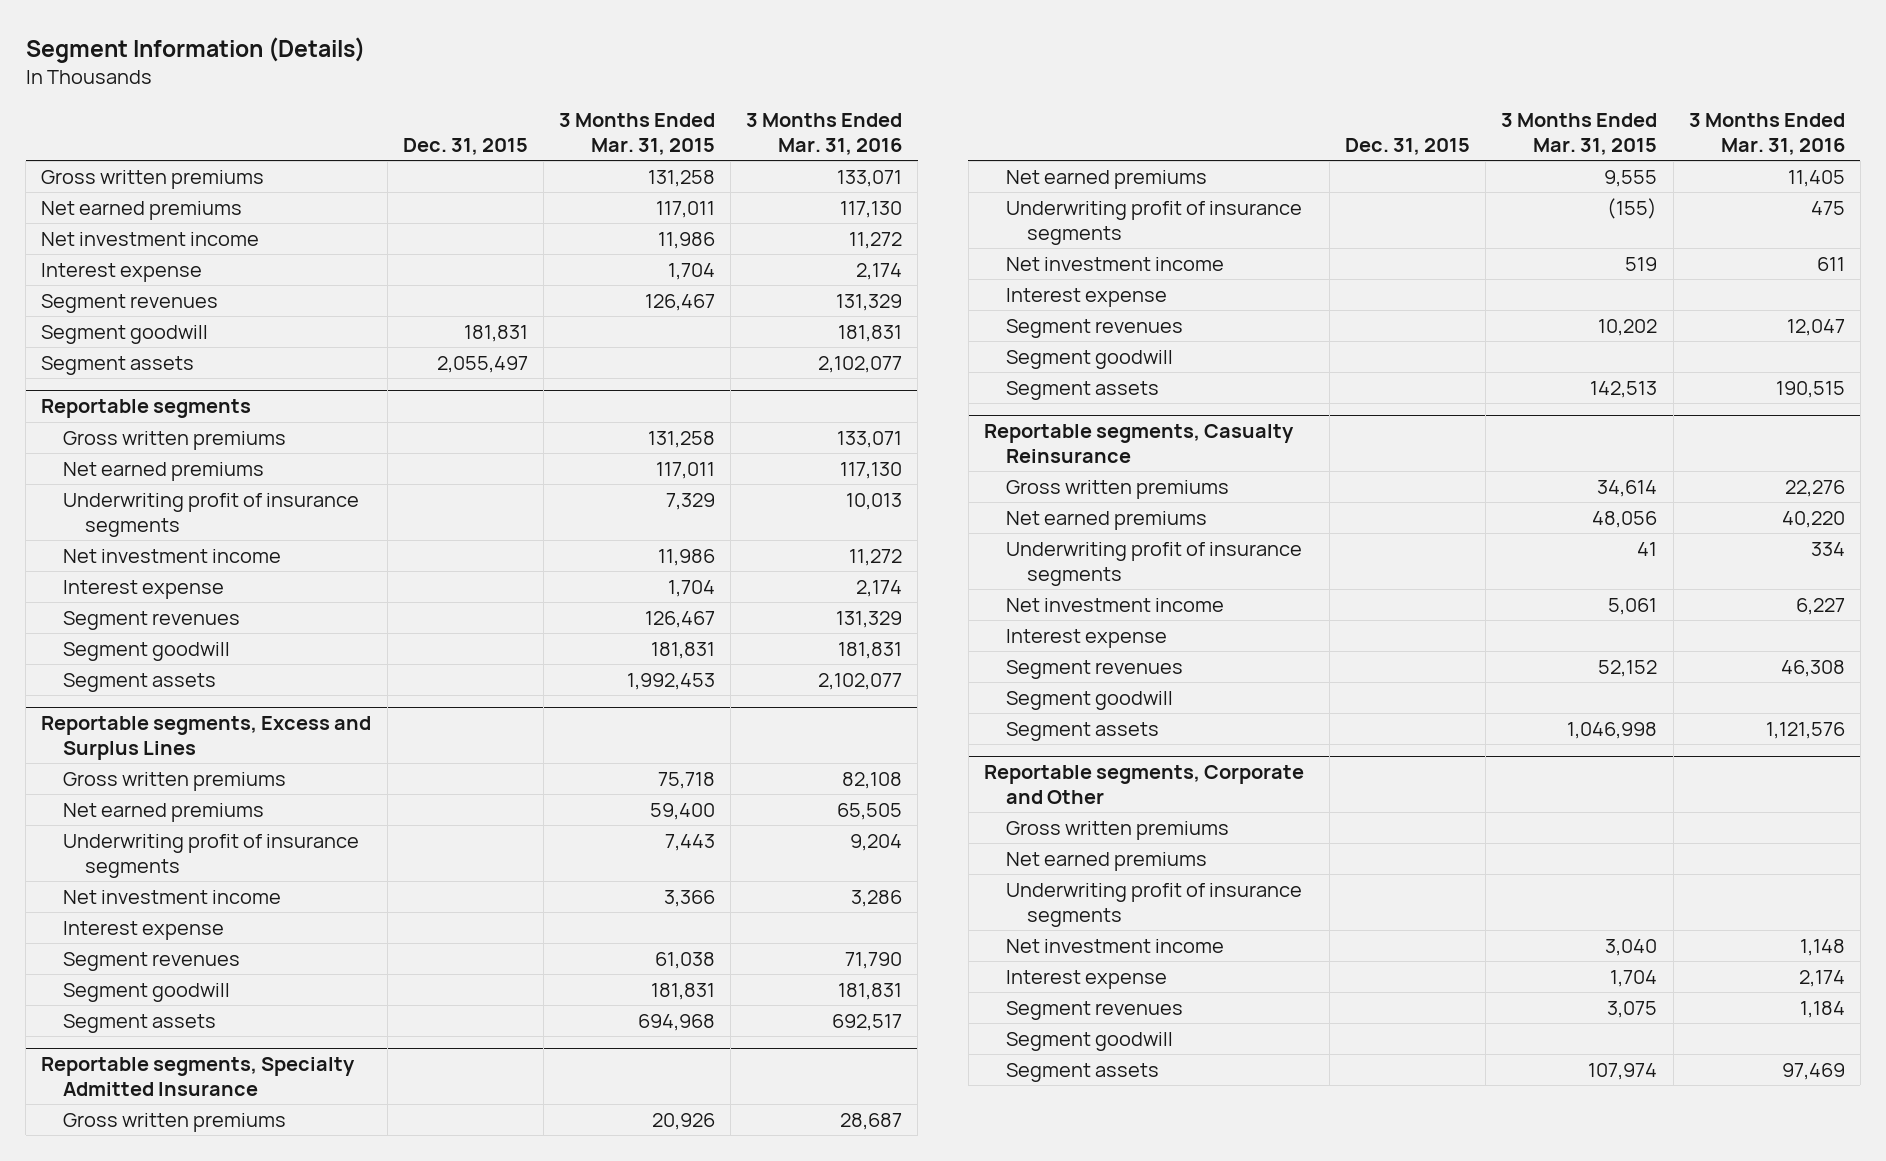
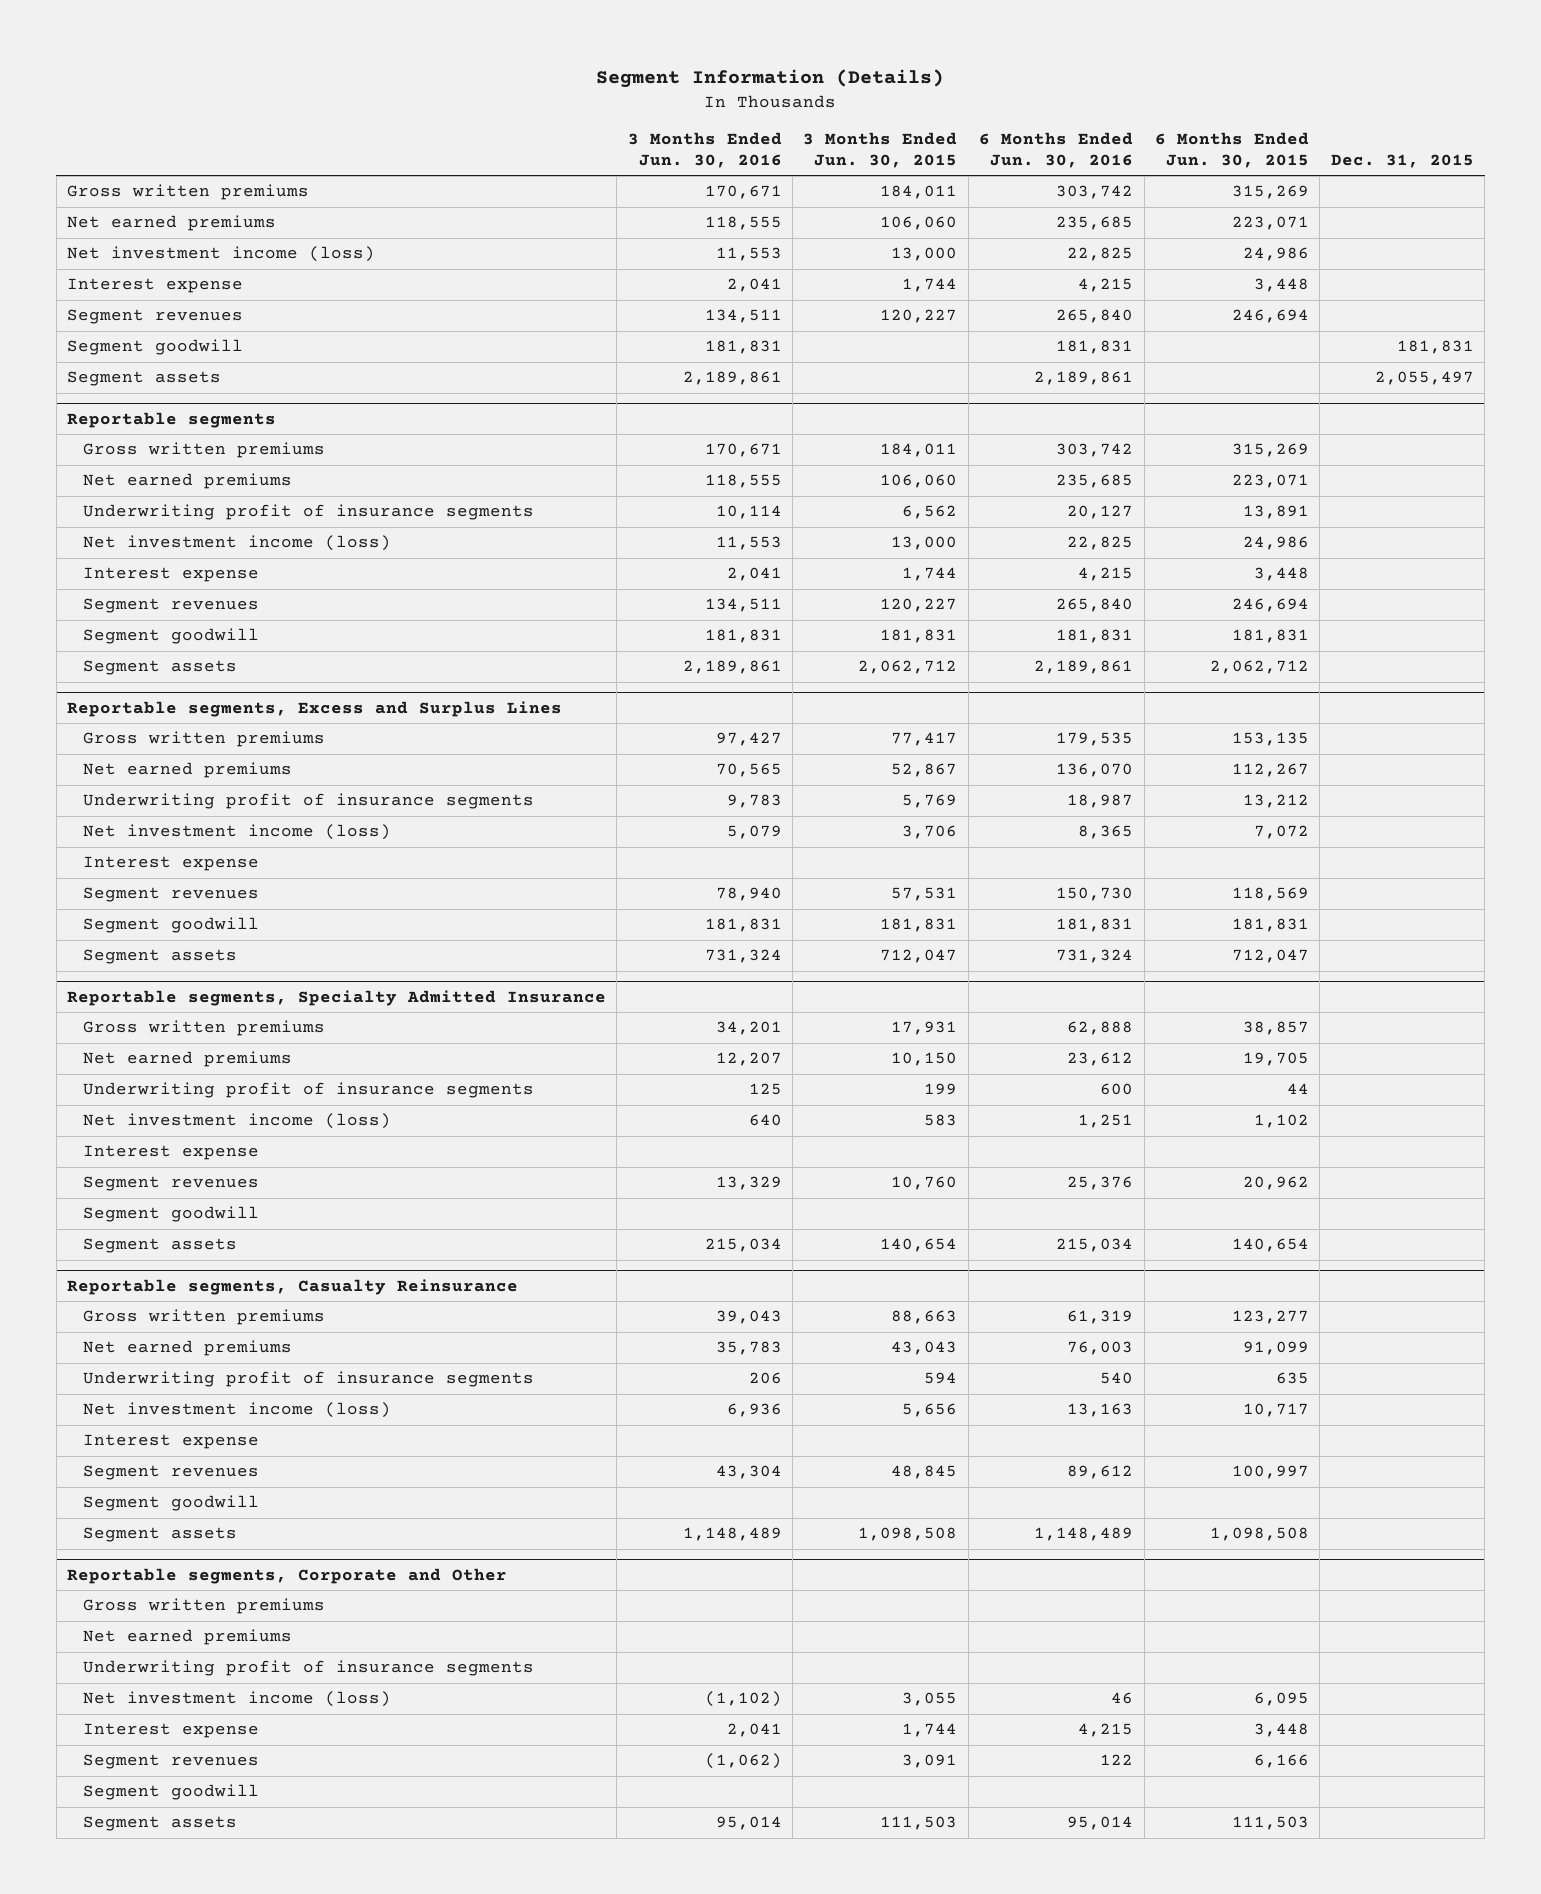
[558,113,715,155] 3 Months Ended Mar. 31, 2015 -> none
[746,113,903,155] 3 Months Ended Mar. 31, 2016 -> none
none -> [627,132,782,168] 3 Months Ended Jun. 30, 2016
none -> [803,132,958,168] 3 Months Ended Jun. 30, 2015
none -> [979,132,1134,168] 6 Months Ended Jun. 30, 2016
none -> [1154,132,1309,168] 6 Months Ended Jun. 30, 2015
[41,231,260,246] Net investment income -> [67,246,376,263] Net investment income (loss)
[63,548,282,563] Net investment income -> [83,535,392,552] Net investment income (loss)
[63,889,282,904] Net investment income -> [83,824,392,841] Net investment income (loss)
[1005,256,1224,271] Net investment income -> [83,1113,392,1130] Net investment income (loss)
[1005,597,1224,612] Net investment income -> [83,1402,392,1419] Net investment income (loss)
[1005,938,1224,953] Net investment income -> [83,1691,392,1708] Net investment income (loss)

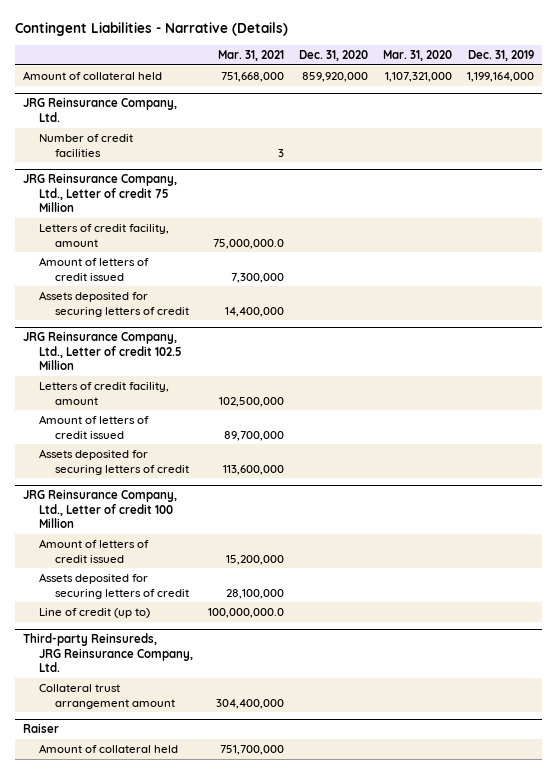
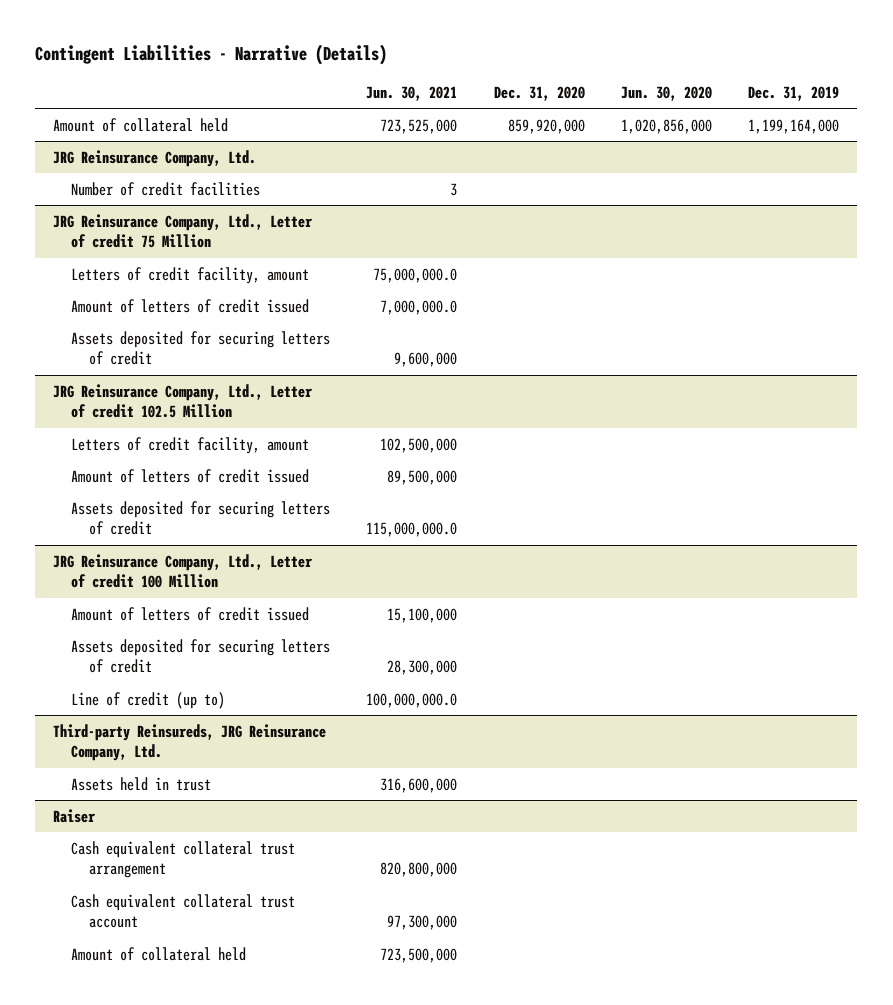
[217,50,284,62] Mar. 31, 2021 -> none
[383,50,453,62] Mar. 31, 2020 -> none
none -> [366,85,458,101] Jun. 30, 2021
none -> [620,85,712,101] Jun. 30, 2020
[38,684,175,709] Collateral trust arrangement amount -> [71,776,212,791] Assets held in trust
none -> [71,840,296,878] Cash equivalent collateral trust arrangement
none -> [71,893,296,928] Cash equivalent collateral trust account

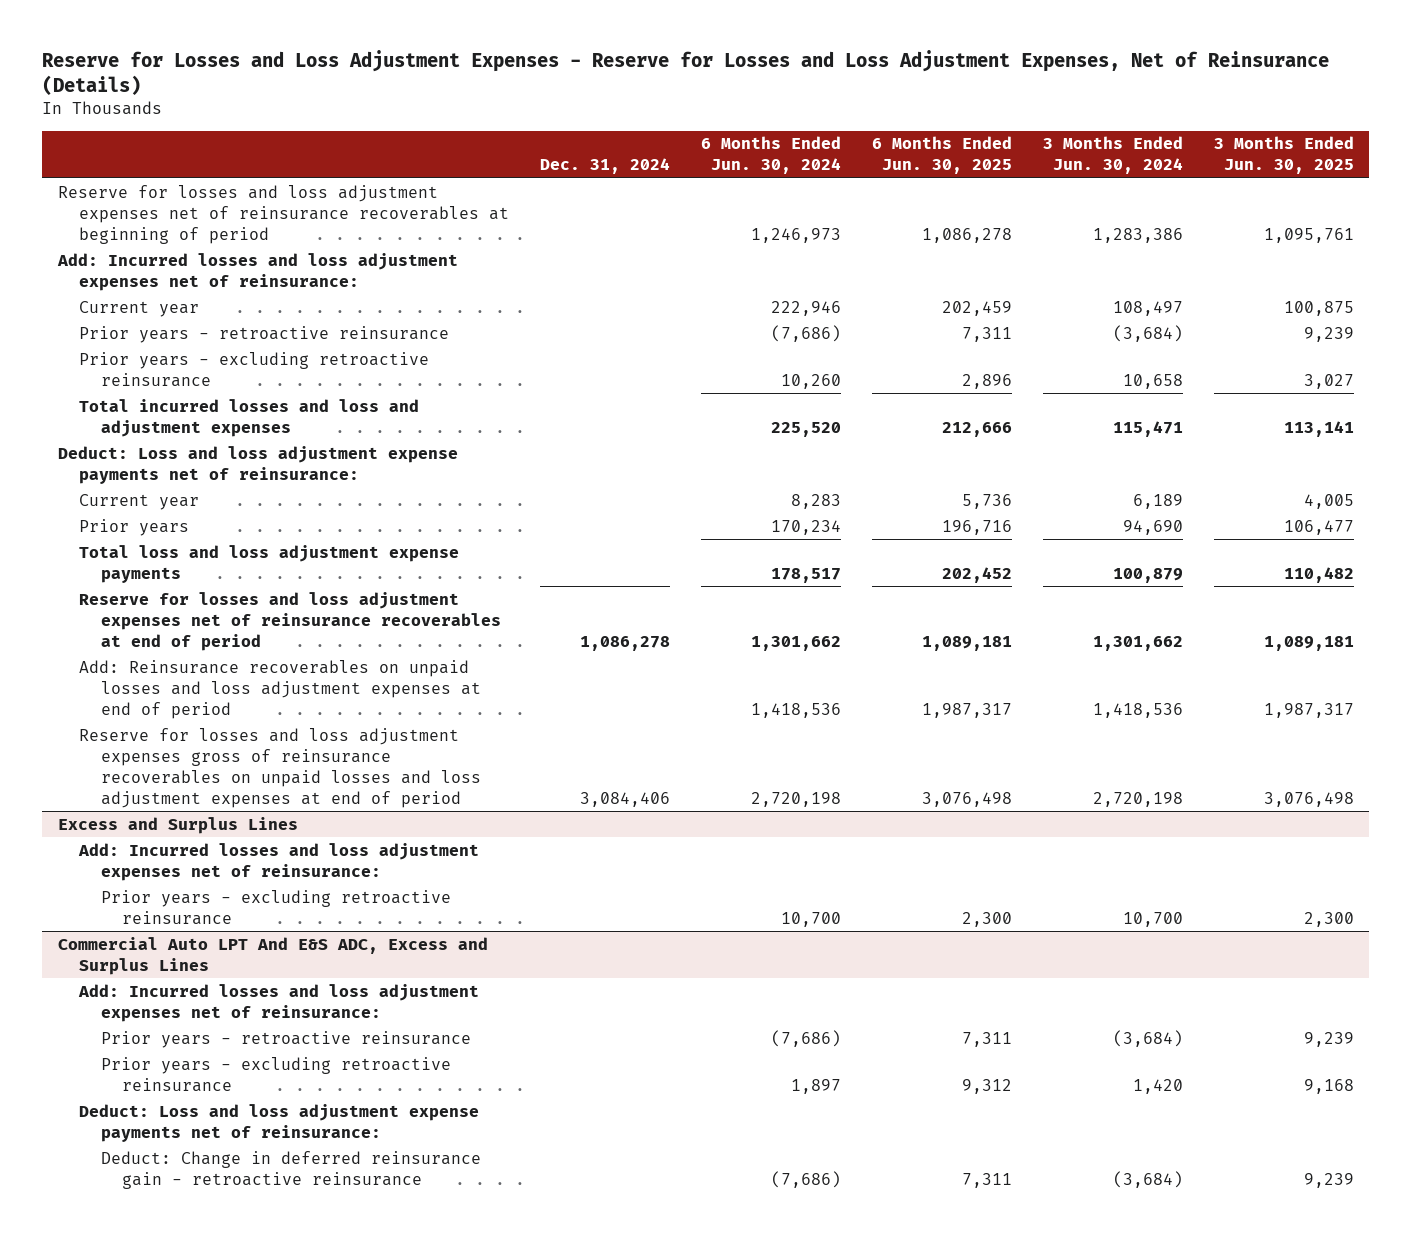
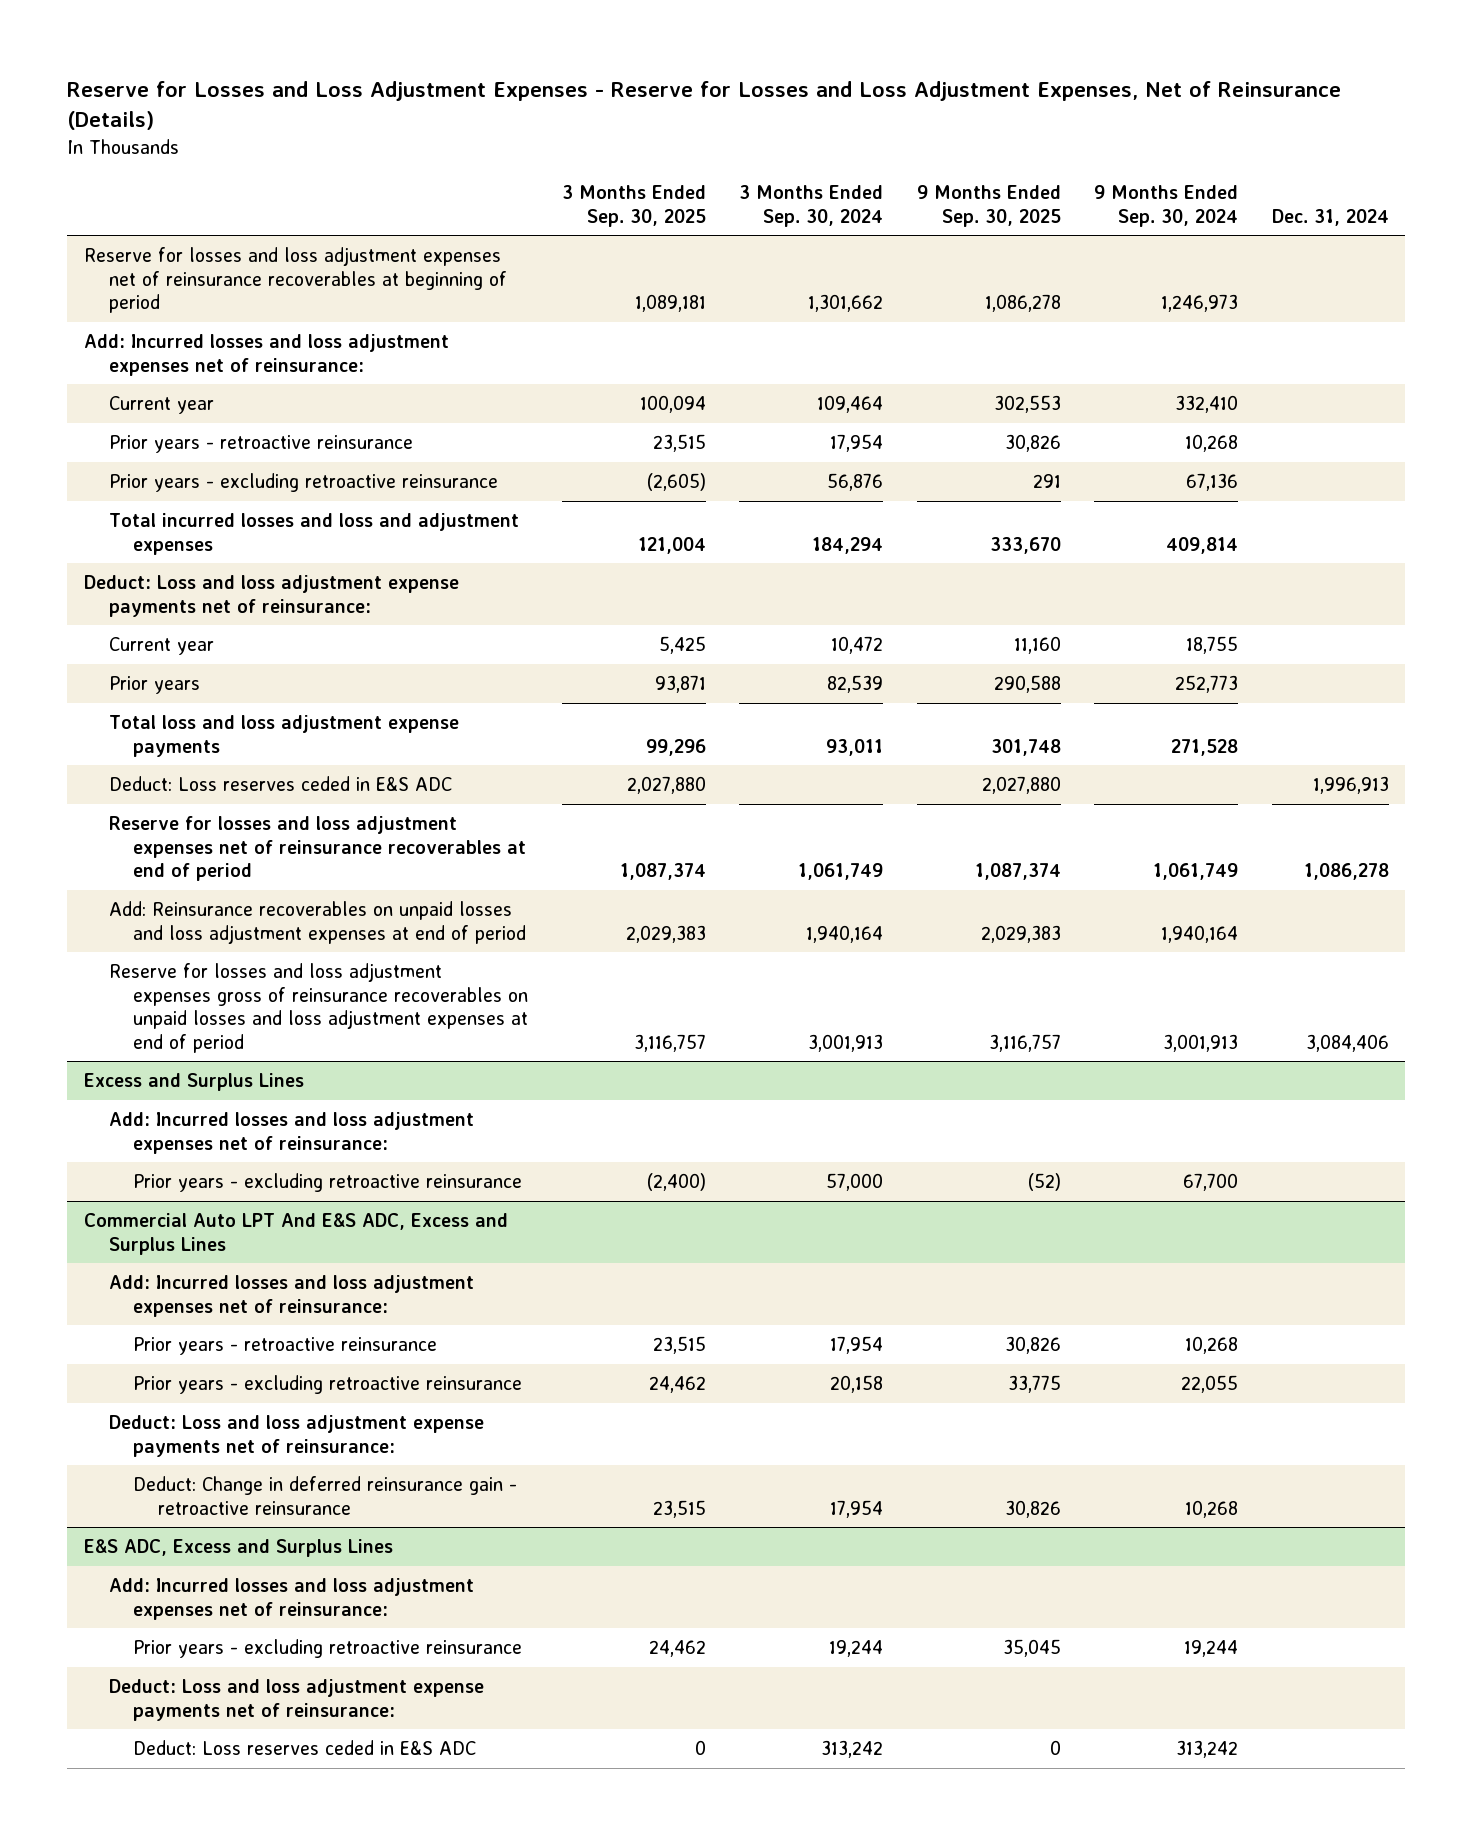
[701,136,842,175] 6 Months Ended Jun. 30, 2024 -> none
[872,136,1013,175] 6 Months Ended Jun. 30, 2025 -> none
[1043,136,1184,175] 3 Months Ended Jun. 30, 2024 -> none
[1213,136,1354,175] 3 Months Ended Jun. 30, 2025 -> none
none -> [561,185,706,227] 3 Months Ended Sep. 30, 2025
none -> [739,185,884,227] 3 Months Ended Sep. 30, 2024
none -> [916,185,1061,227] 9 Months Ended Sep. 30, 2025
none -> [1094,185,1239,227] 9 Months Ended Sep. 30, 2024
none -> [108,775,452,791] Deduct: Loss reserves ceded in E&S ADC
none -> [83,1538,393,1557] E&S ADC, Excess and Surplus Lines
none -> [108,1577,474,1620] Add: Incurred losses and loss adjustment expenses net of reinsurance:
none -> [133,1638,523,1658] Prior years - excluding retroactive reinsurance
none -> [108,1678,484,1721] Deduct: Loss and loss adjustment expense payments net of reinsurance:
none -> [133,1739,477,1755] Deduct: Loss reserves ceded in E&S ADC

